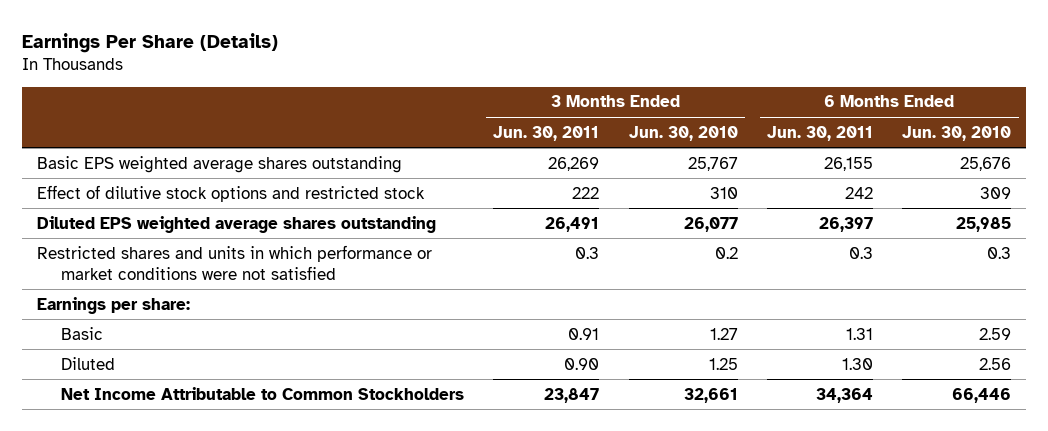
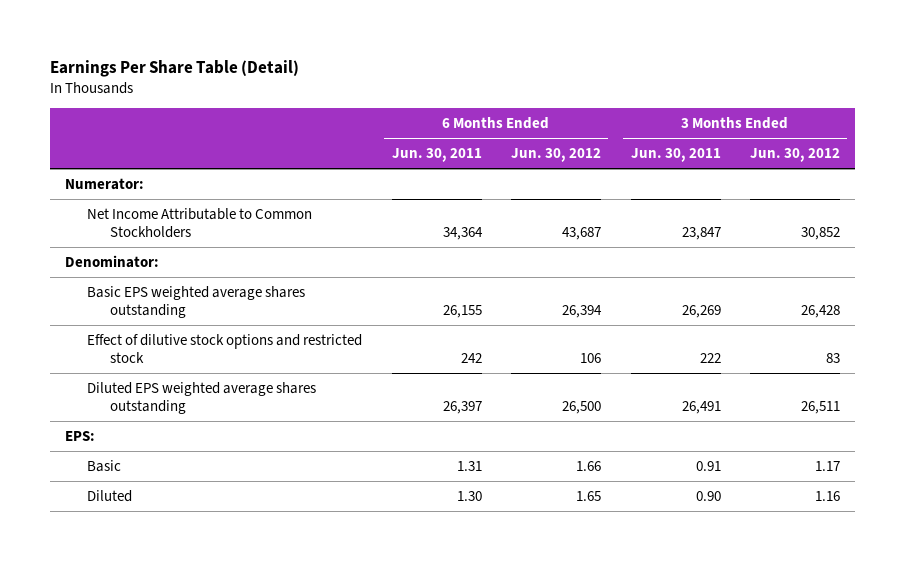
[22,32,279,53] Earnings Per Share (Details) -> [50,60,300,78] Earnings Per Share Table (Detail)
[628,125,738,141] Jun. 30, 2010 -> none
[902,125,1012,141] Jun. 30, 2010 -> none
none -> [511,147,602,162] Jun. 30, 2012
none -> [749,147,840,162] Jun. 30, 2012
none -> [64,177,144,190] Numerator:
[61,386,465,400] Net Income Attributable to Common Stockholders -> [87,207,313,239] Net Income Attributable to Common Stockholders
none -> [64,254,159,268] Denominator:
[36,244,432,280] Restricted shares and units in which performance or market conditions were not satisfied -> none
[36,296,190,314] Earnings per share: -> [64,430,95,441] EPS:

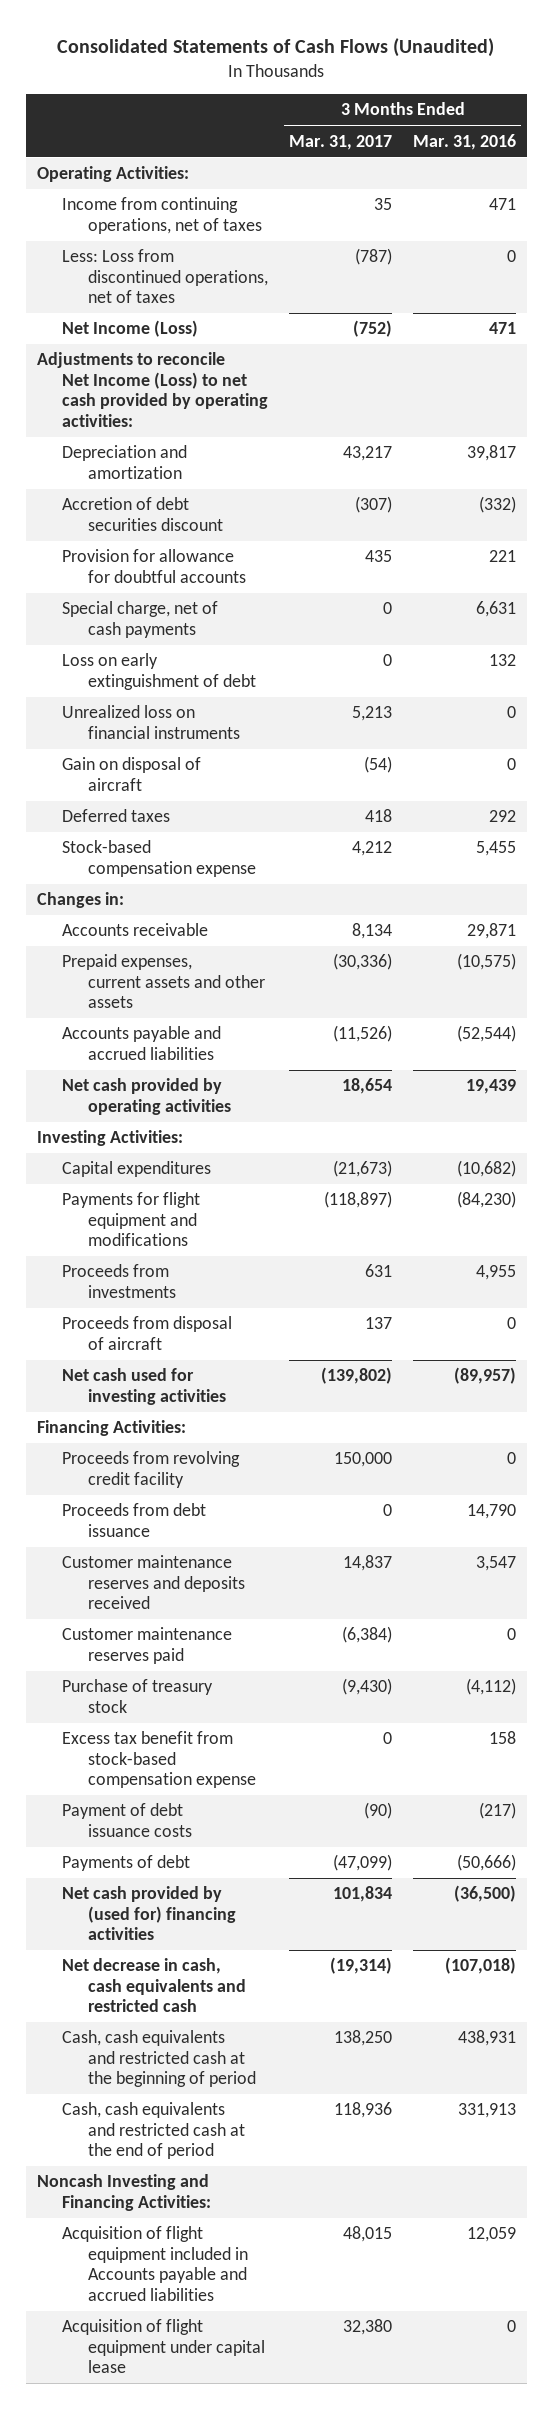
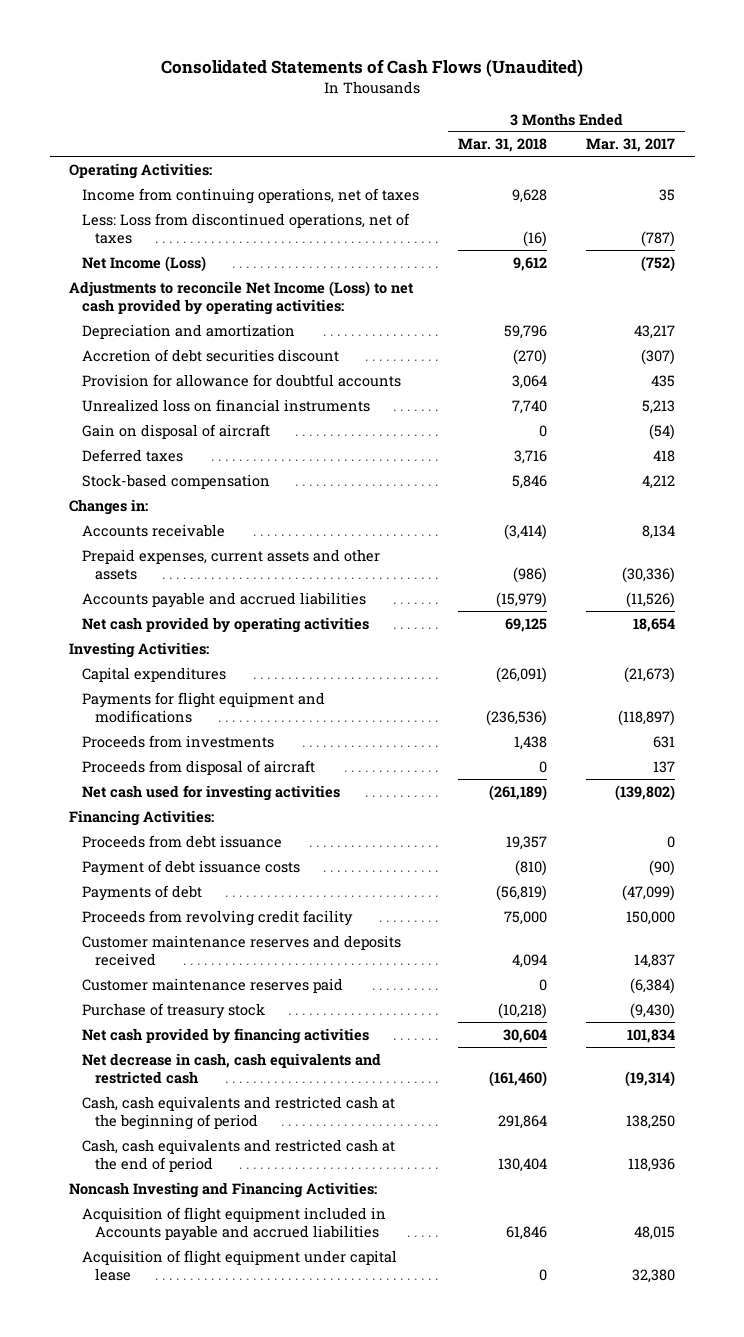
[413,133,517,150] Mar. 31, 2016 -> none
none -> [458,138,548,153] Mar. 31, 2018
[62,601,219,638] Special charge, net of cash payments -> none
[62,653,256,690] Loss on early extinguishment of debt -> none
[62,840,256,877] Stock-based compensation expense -> [81,473,270,489] Stock-based compensation
[62,1803,192,1837] Payment of debt issuance costs -> [81,859,300,876] Payment of debt issuance costs
[62,1855,191,1872] Payments of debt -> [81,884,202,901] Payments of debt
[62,1451,241,1488] Proceeds from revolving credit facility -> [81,909,353,926] Proceeds from revolving credit facility
[62,1731,256,1789] Excess tax benefit from stock-based compensation expense -> none
[62,1886,236,1941] Net cash provided by (used for) financing activities -> [81,1027,369,1044] Net cash provided by financing activities

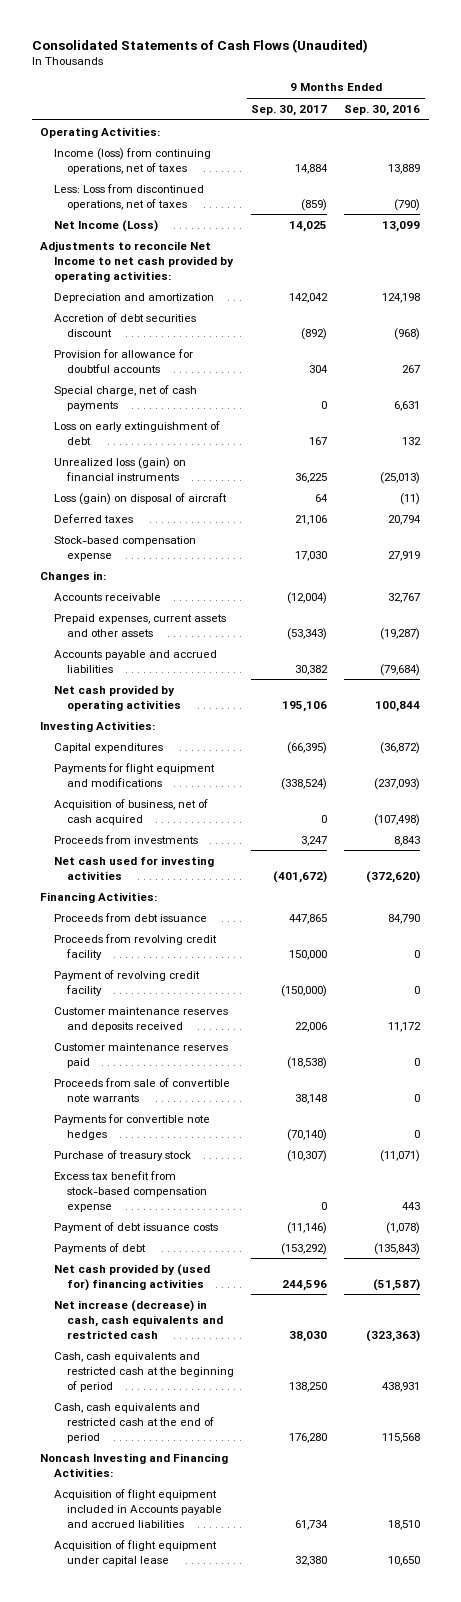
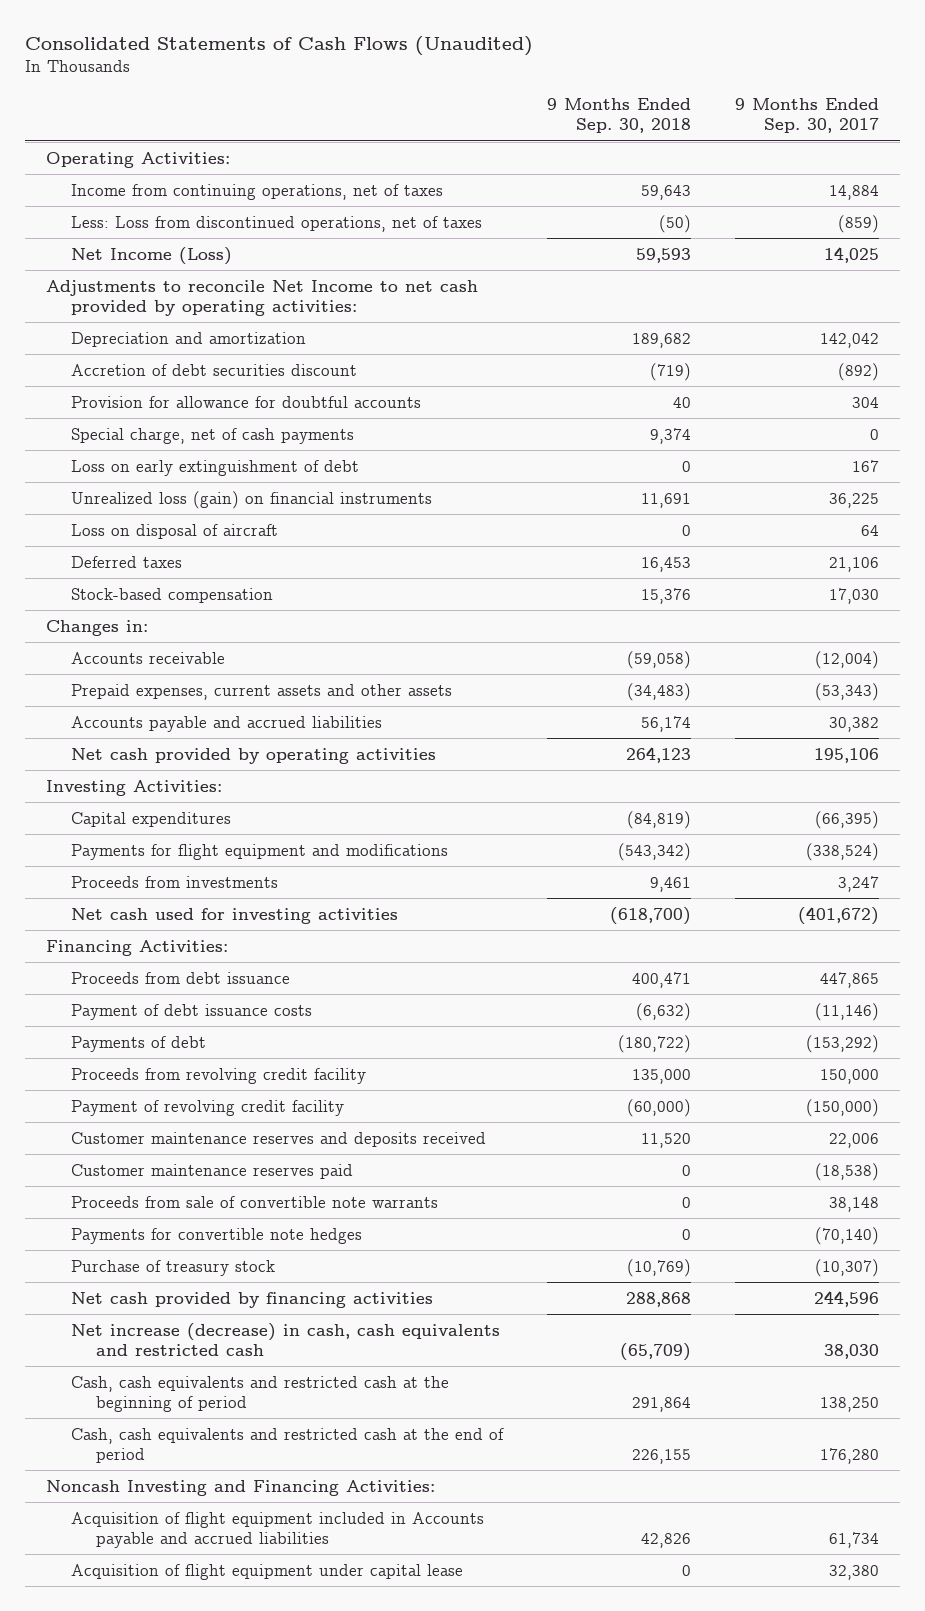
[344,104,421,116] Sep. 30, 2016 -> none
none -> [547,98,692,134] 9 Months Ended Sep. 30, 2018
[53,147,211,174] Income (loss) from continuing operations, net of taxes -> [71,183,444,200] Income from continuing operations, net of taxes
[53,492,227,505] Loss (gain) on disposal of aircraft -> [71,523,279,539] Loss on disposal of aircraft
[53,535,196,561] Stock-based compensation expense -> [71,587,274,603] Stock-based compensation
[53,798,208,825] Acquisition of business, net of cash acquired -> none
[53,1221,218,1233] Payment of debt issuance costs -> [71,1003,313,1020] Payment of debt issuance costs
[53,1242,146,1254] Payments of debt -> [71,1035,207,1052] Payments of debt
[53,1170,207,1212] Excess tax benefit from stock-based compensation expense -> none
[53,1263,210,1291] Net cash provided by (used for) financing activities -> [71,1291,434,1308] Net cash provided by financing activities

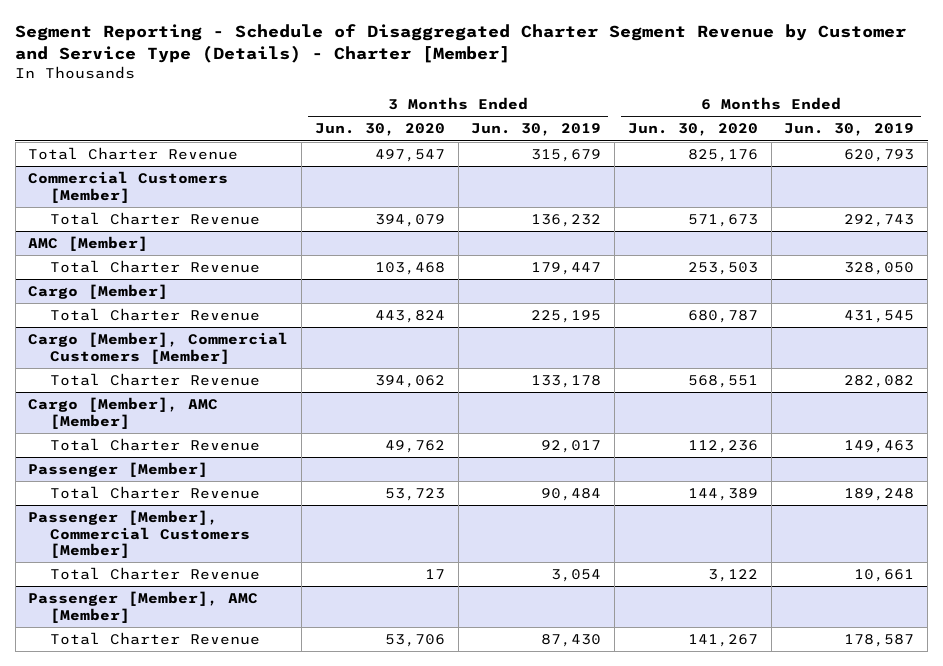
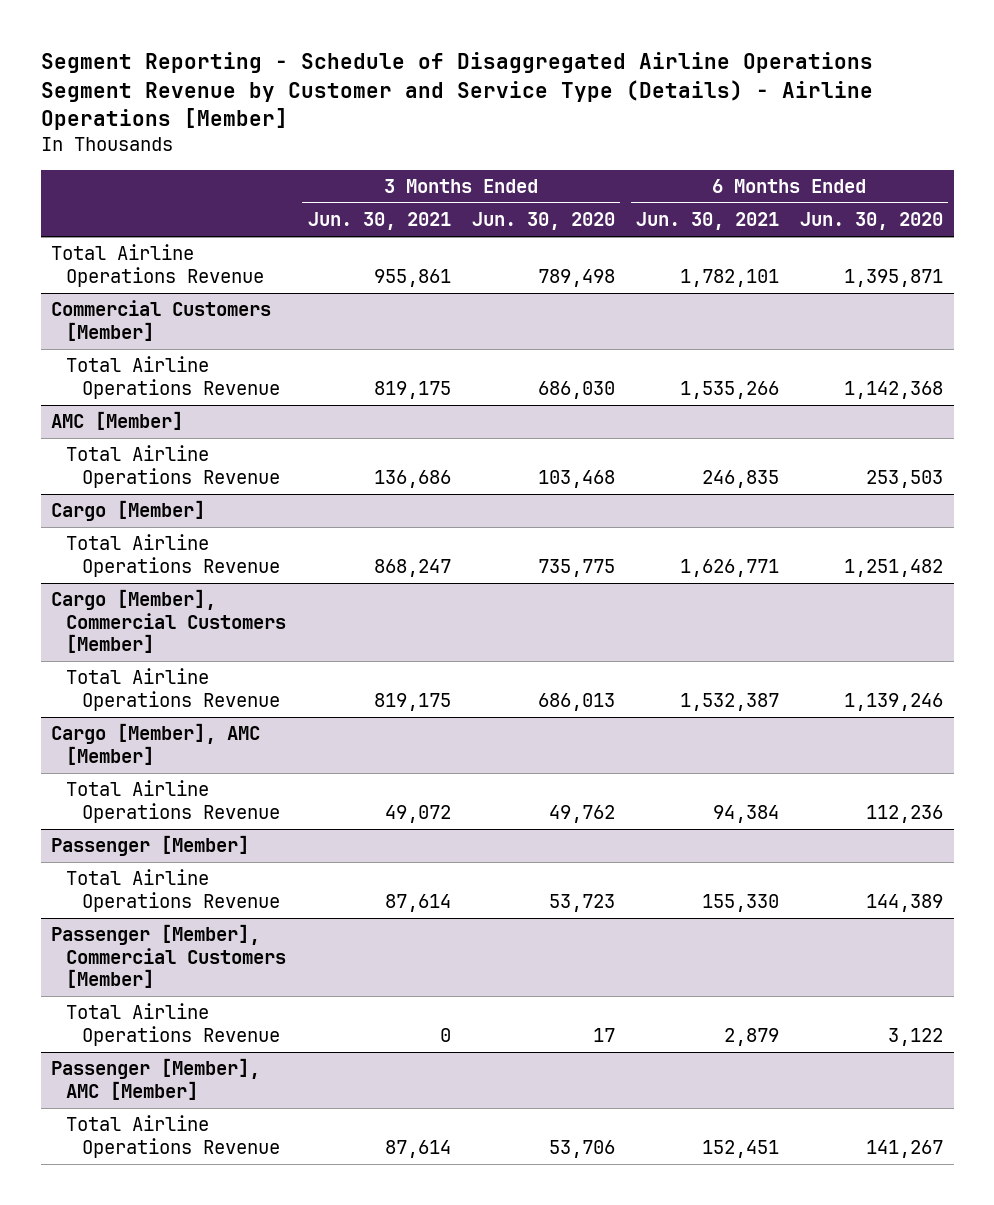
[15,23,907,63] Segment Reporting - Schedule of Disaggregated Charter Segment Revenue by Customer and Service Type (Details) - Charter [Member] -> [40,52,873,131] Segment Reporting - Schedule of Disaggregated Airline Operations Segment Revenue by Customer and Service Type (Details) - Airline Operations [Member]
[471,123,602,137] Jun. 30, 2019 -> none
[784,123,915,137] Jun. 30, 2019 -> none
none -> [307,212,451,231] Jun. 30, 2021
none -> [635,212,779,231] Jun. 30, 2021
[28,147,239,161] Total Charter Revenue -> [51,244,265,287] Total Airline Operations Revenue
[374,149,445,163] 497,547 -> [537,268,615,287] 789,498
[687,149,758,163] 825,176 -> [843,268,943,287] 1,395,871
[50,212,261,226] Total Charter Revenue -> [66,356,280,399] Total Airline Operations Revenue
[374,214,445,228] 394,079 -> [537,380,615,399] 686,030
[687,214,758,228] 571,673 -> [843,380,943,399] 1,142,368
[50,260,261,274] Total Charter Revenue -> [66,445,280,488] Total Airline Operations Revenue
[50,308,261,322] Total Charter Revenue -> [66,534,280,577] Total Airline Operations Revenue
[374,310,445,324] 443,824 -> [537,558,615,577] 735,775
[687,310,758,324] 680,787 -> [843,558,943,577] 1,251,482
[50,373,261,387] Total Charter Revenue -> [66,668,280,711] Total Airline Operations Revenue
[374,375,445,389] 394,062 -> [537,692,615,711] 686,013
[687,375,758,389] 568,551 -> [843,692,943,711] 1,139,246
[50,438,261,452] Total Charter Revenue -> [66,780,280,823] Total Airline Operations Revenue
[50,486,261,500] Total Charter Revenue -> [66,869,280,912] Total Airline Operations Revenue
[50,567,261,581] Total Charter Revenue -> [66,1003,280,1046] Total Airline Operations Revenue
[50,632,261,646] Total Charter Revenue -> [66,1115,280,1158] Total Airline Operations Revenue

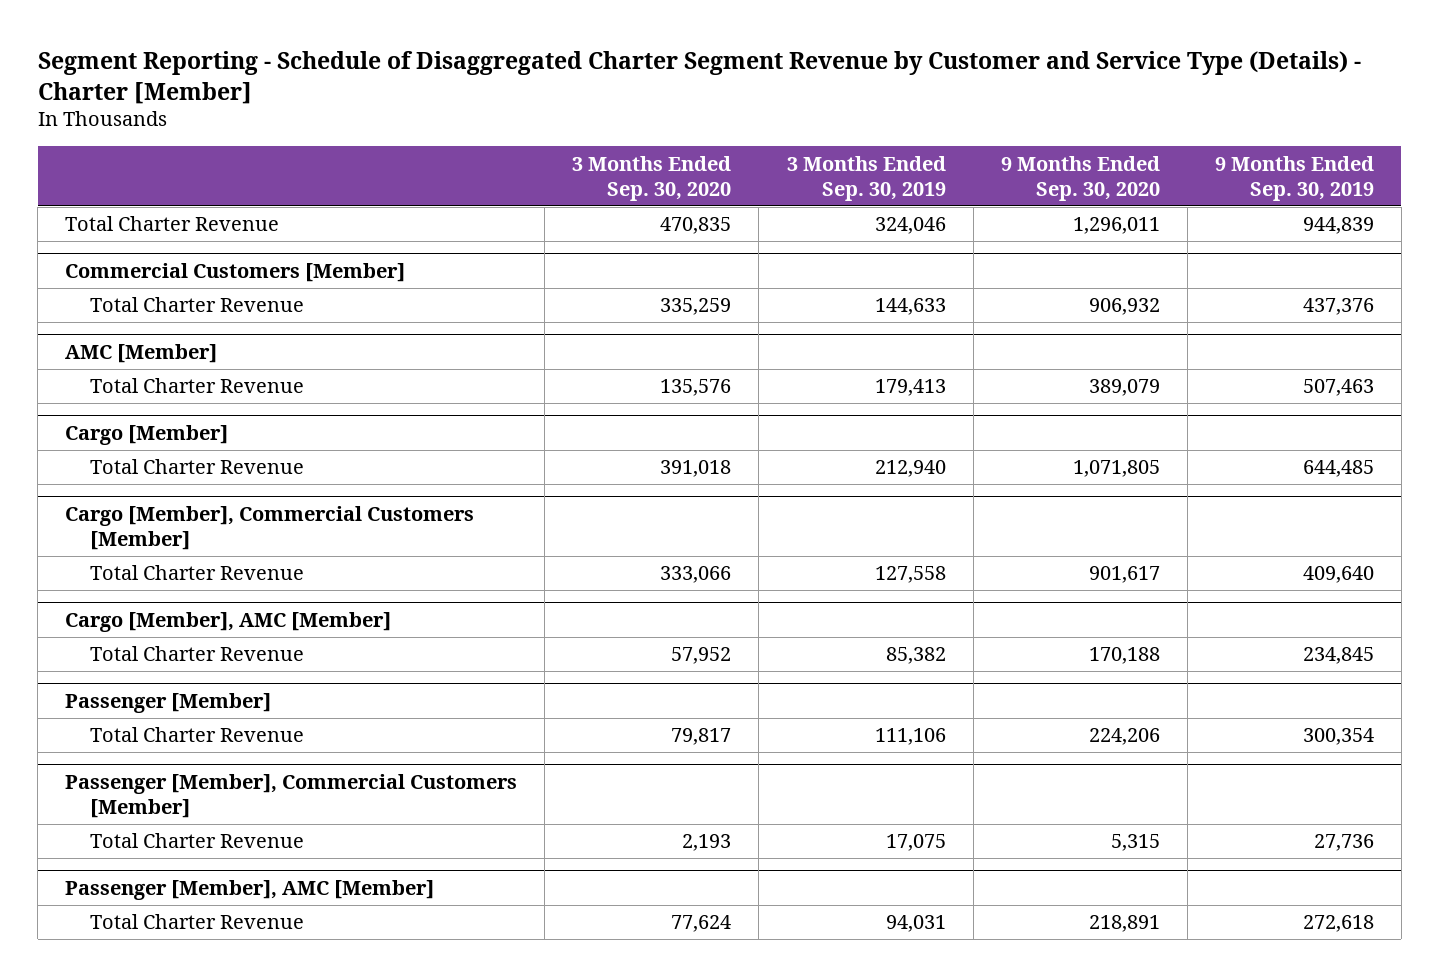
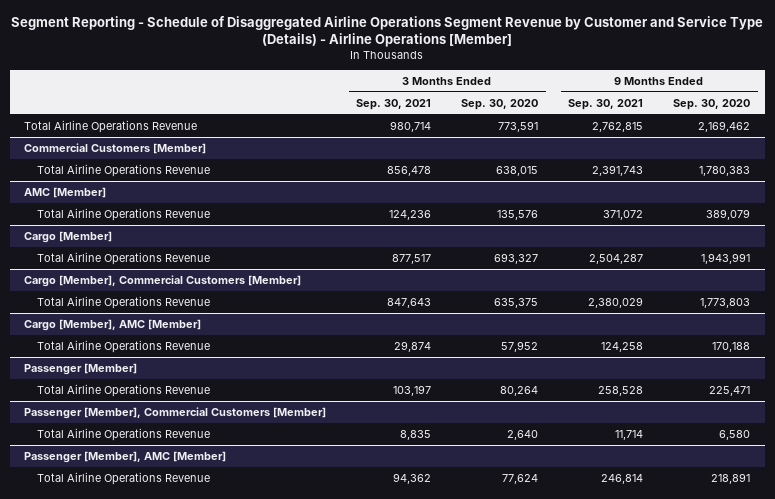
[37,50,1361,104] Segment Reporting - Schedule of Disaggregated Charter Segment Revenue by Customer and Service Type (Details) - Charter [Member] -> [11,15,764,48] Segment Reporting - Schedule of Disaggregated Airline Operations Segment Revenue by Customer and Service Type (Details) - Airline Operations [Member]
[786,155,946,201] 3 Months Ended Sep. 30, 2019 -> none
[1214,155,1374,201] 9 Months Ended Sep. 30, 2019 -> none
none -> [356,98,432,110] Sep. 30, 2021
none -> [568,98,644,110] Sep. 30, 2021
[65,216,280,232] Total Charter Revenue -> [24,119,198,133] Total Airline Operations Revenue
[660,217,732,235] 470,835 -> [498,120,539,132] 773,591
[1072,217,1160,235] 1,296,011 -> [698,120,751,132] 2,169,462
[89,297,304,313] Total Charter Revenue -> [36,163,210,177] Total Airline Operations Revenue
[660,298,732,316] 335,259 -> [496,165,539,176] 638,015
[1088,298,1160,316] 906,932 -> [699,165,751,176] 1,780,383
[89,378,304,394] Total Charter Revenue -> [36,207,210,221] Total Airline Operations Revenue
[89,459,304,475] Total Charter Revenue -> [36,251,210,265] Total Airline Operations Revenue
[660,460,732,478] 391,018 -> [494,252,539,264] 693,327
[1072,460,1160,478] 1,071,805 -> [701,252,751,264] 1,943,991
[89,565,304,581] Total Charter Revenue -> [36,295,210,309] Total Airline Operations Revenue
[660,566,732,584] 333,066 -> [494,297,539,308] 635,375
[1088,566,1160,584] 901,617 -> [700,297,751,308] 1,773,803
[89,646,304,662] Total Charter Revenue -> [36,339,210,353] Total Airline Operations Revenue
[89,727,304,743] Total Charter Revenue -> [36,383,210,397] Total Airline Operations Revenue
[671,728,732,746] 79,817 -> [500,385,539,396] 80,264
[1088,728,1160,746] 224,206 -> [709,385,751,396] 225,471
[89,833,304,849] Total Charter Revenue -> [36,427,210,441] Total Airline Operations Revenue
[682,834,732,852] 2,193 -> [507,429,539,440] 2,640
[1110,834,1160,852] 5,315 -> [719,429,751,440] 6,580
[89,914,304,930] Total Charter Revenue -> [36,471,210,485] Total Airline Operations Revenue

